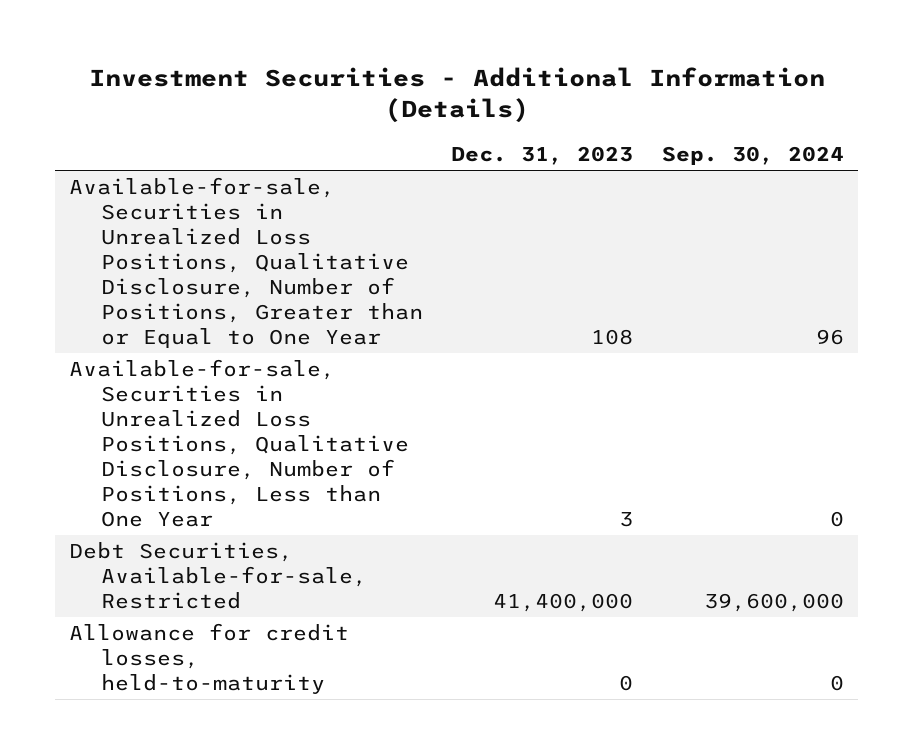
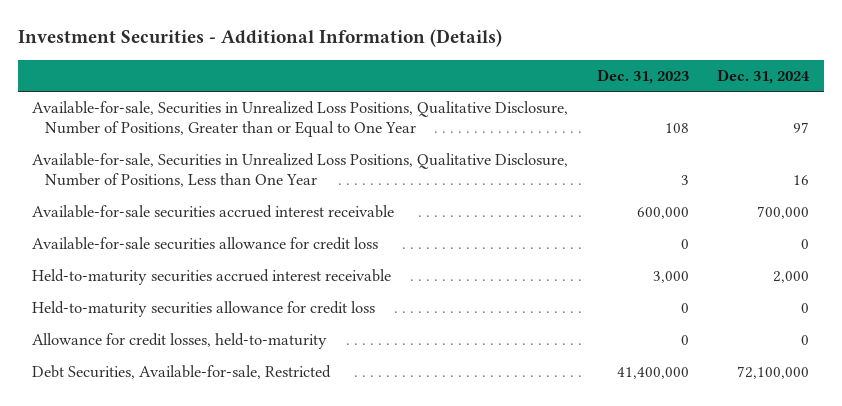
[661,145,844,165] Sep. 30, 2024 -> none
none -> [717,68,811,84] Dec. 31, 2024
none -> [32,205,395,219] Available-for-sale securities accrued interest receivable
none -> [32,237,379,251] Available-for-sale securities allowance for credit loss
none -> [32,269,392,286] Held-to-maturity securities accrued interest receivable
none -> [32,301,376,318] Held-to-maturity securities allowance for credit loss
[69,542,367,610] Debt Securities, Available-for-sale, Restricted -> [32,365,332,380] Debt Securities, Available-for-sale, Restricted

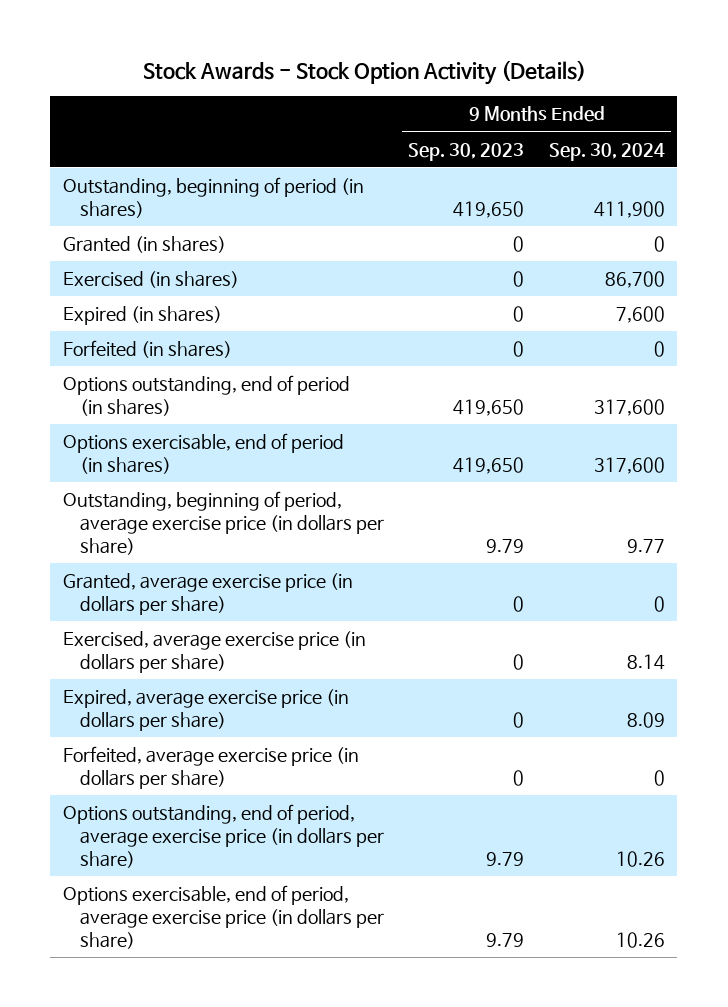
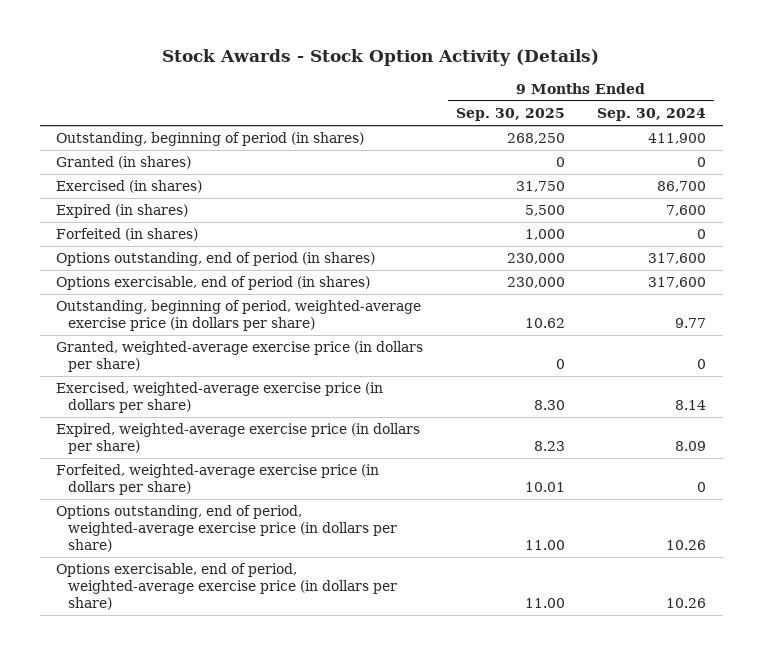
[408,142,525,161] Sep. 30, 2023 -> none
none -> [455,108,565,122] Sep. 30, 2025
[62,491,384,556] Outstanding, beginning of period, average exercise price (in dollars per share) -> [56,300,422,332] Outstanding, beginning of period, weighted-average exercise price (in dollars per share)
[62,573,353,616] Granted, average exercise price (in dollars per share) -> [56,341,424,373] Granted, weighted-average exercise price (in dollars per share)
[62,631,366,674] Exercised, average exercise price (in dollars per share) -> [56,382,384,414] Exercised, weighted-average exercise price (in dollars per share)
[62,689,349,732] Expired, average exercise price (in dollars per share) -> [56,423,421,455] Expired, weighted-average exercise price (in dollars per share)
[62,746,359,790] Forfeited, average exercise price (in dollars per share) -> [56,464,380,496] Forfeited, weighted-average exercise price (in dollars per share)
[62,804,384,869] Options outstanding, end of period, average exercise price (in dollars per share) -> [56,505,398,553] Options outstanding, end of period, weighted-average exercise price (in dollars per share)
[62,885,384,950] Options exercisable, end of period, average exercise price (in dollars per share) -> [56,563,398,611] Options exercisable, end of period, weighted-average exercise price (in dollars per share)

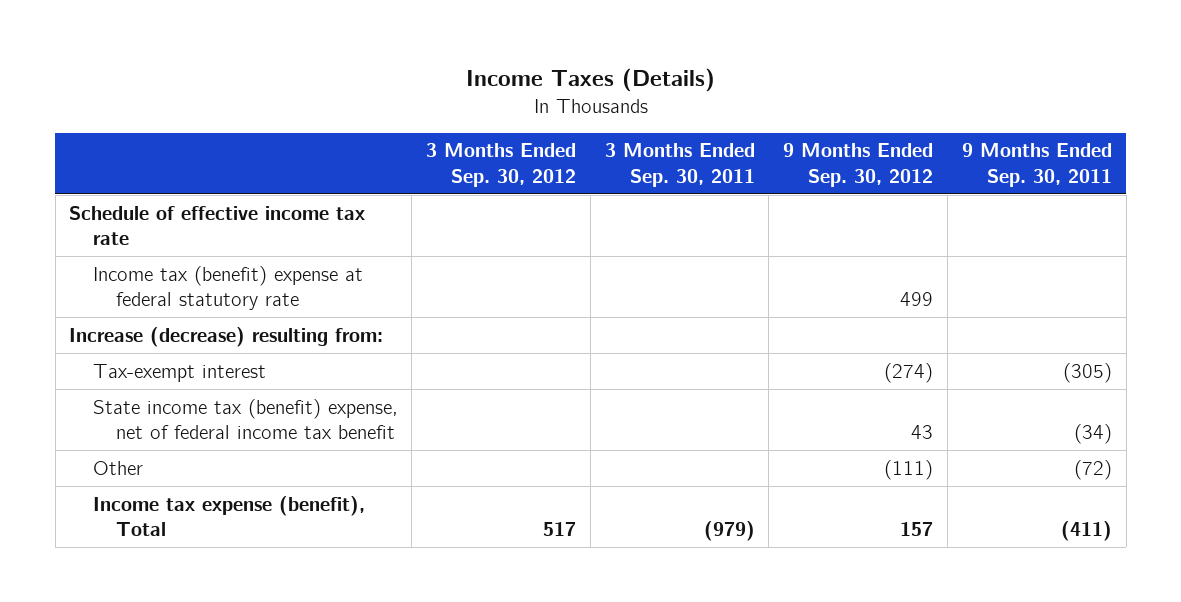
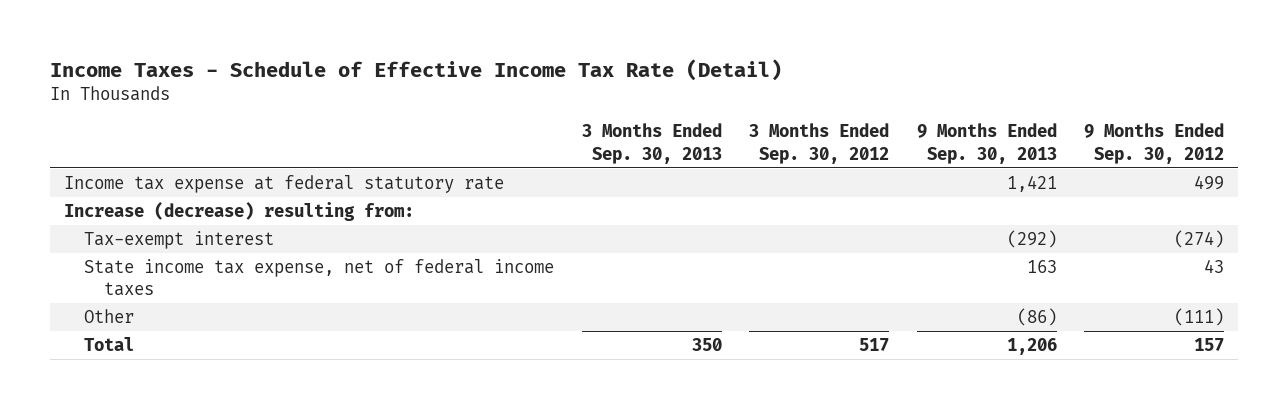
[465,67,715,92] Income Taxes (Details) -> [50,59,783,82] Income Taxes - Schedule of Effective Income Tax Rate (Detail)
[604,143,755,187] 3 Months Ended Sep. 30, 2011 -> none
[961,143,1112,187] 9 Months Ended Sep. 30, 2011 -> none
none -> [581,123,722,164] 3 Months Ended Sep. 30, 2013
none -> [916,123,1057,164] 9 Months Ended Sep. 30, 2013
[69,205,366,246] Schedule of effective income tax rate -> none
[92,265,363,311] Income tax (benefit) expense at federal statutory rate -> [64,174,505,193] Income tax expense at federal statutory rate
[92,398,398,440] State income tax (benefit) expense, net of federal income tax benefit -> [84,258,555,297] State income tax expense, net of federal income taxes
[92,495,365,537] Income tax expense (benefit), Total -> [84,336,135,351] Total

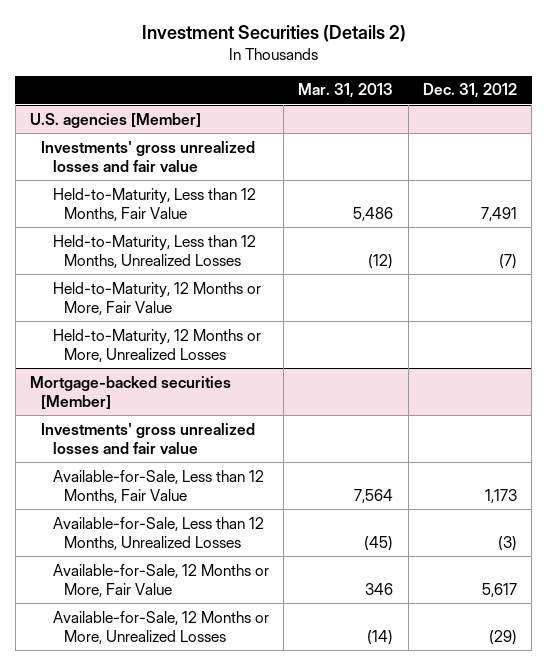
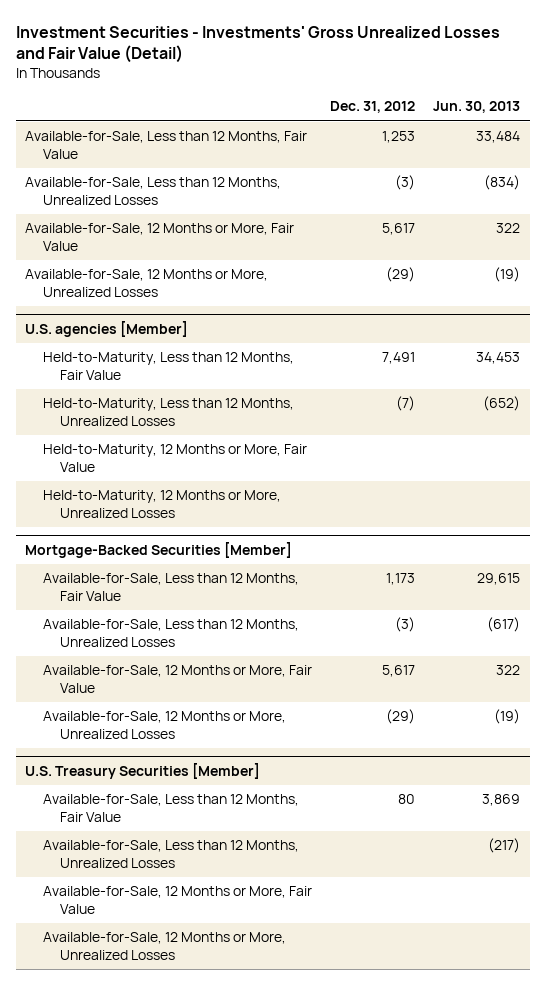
[141,25,406,43] Investment Securities (Details 2) -> [16,25,501,64] Investment Securities - Investments' Gross Unrealized Losses and Fair Value (Detail)
[298,83,394,99] Mar. 31, 2013 -> none
none -> [433,101,521,114] Jun. 30, 2013
none -> [25,131,308,159] Available-for-Sale, Less than 12 Months, Fair Value
none -> [25,177,282,205] Available-for-Sale, Less than 12 Months, Unrealized Losses
none -> [25,223,295,251] Available-for-Sale, 12 Months or More, Fair Value
none -> [25,269,269,297] Available-for-Sale, 12 Months or More, Unrealized Losses
[41,140,256,172] Investments' gross unrealized losses and fair value -> none
[41,422,256,454] Investments' gross unrealized losses and fair value -> none
[30,375,232,409] Mortgage-backed securities [Member] -> [25,542,293,559] Mortgage-Backed Securities [Member]
none -> [25,763,261,780] U.S. Treasury Securities [Member]
none -> [42,794,299,822] Available-for-Sale, Less than 12 Months, Fair Value
none -> [42,840,299,868] Available-for-Sale, Less than 12 Months, Unrealized Losses
none -> [42,886,312,914] Available-for-Sale, 12 Months or More, Fair Value
none -> [42,932,286,960] Available-for-Sale, 12 Months or More, Unrealized Losses

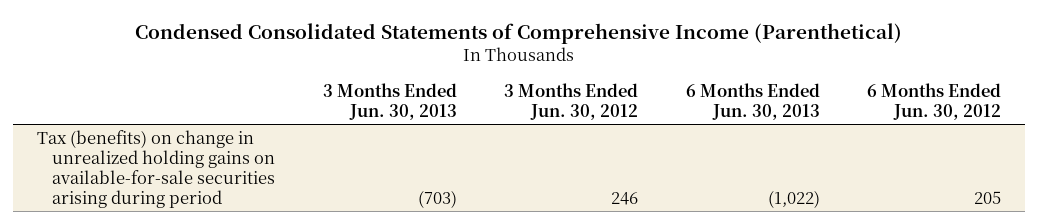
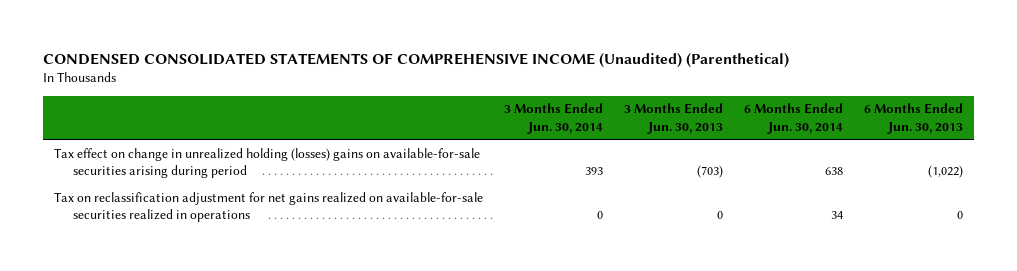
[135,22,903,44] Condensed Consolidated Statements of Comprehensive Income (Parenthetical) -> [42,52,789,68] CONDENSED CONSOLIDATED STATEMENTS OF COMPREHENSIVE INCOME (Unaudited) (Parenthetical)
[504,82,639,120] 3 Months Ended Jun. 30, 2012 -> none
[866,82,1001,120] 6 Months Ended Jun. 30, 2012 -> none
none -> [503,103,603,134] 3 Months Ended Jun. 30, 2014
none -> [744,103,844,134] 6 Months Ended Jun. 30, 2014
[37,130,276,208] Tax (benefits) on change in unrealized holding gains on available-for-sale securities arising during period -> [53,147,480,178] Tax effect on change in unrealized holding (losses) gains on available-for-sale securities arising during period
none -> [53,191,483,222] Tax on reclassification adjustment for net gains realized on available-for-sale securities realized in operations

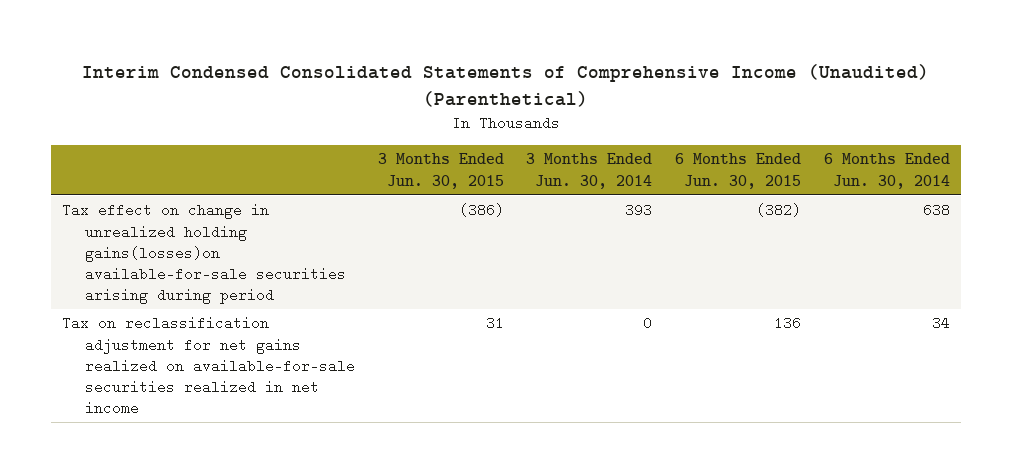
[42,52,789,68] CONDENSED CONSOLIDATED STATEMENTS OF COMPREHENSIVE INCOME (Unaudited) (Parenthetical) -> [82,63,930,107] Interim Condensed Consolidated Statements of Comprehensive Income (Unaudited) (Parenthetical)
[623,103,723,134] 3 Months Ended Jun. 30, 2013 -> none
[864,103,964,134] 6 Months Ended Jun. 30, 2013 -> none
none -> [377,153,504,189] 3 Months Ended Jun. 30, 2015
none -> [675,153,802,189] 6 Months Ended Jun. 30, 2015
[53,147,480,178] Tax effect on change in unrealized holding (losses) gains on available-for-sale securities arising during period -> [62,203,346,305] Tax effect on change in unrealized holding gains(losses)on available-for-sale securities arising during period
[53,191,483,222] Tax on reclassification adjustment for net gains realized on available-for-sale securities realized in operations -> [62,316,355,416] Tax on reclassification adjustment for net gains realized on available-for-sale securities realized in net income

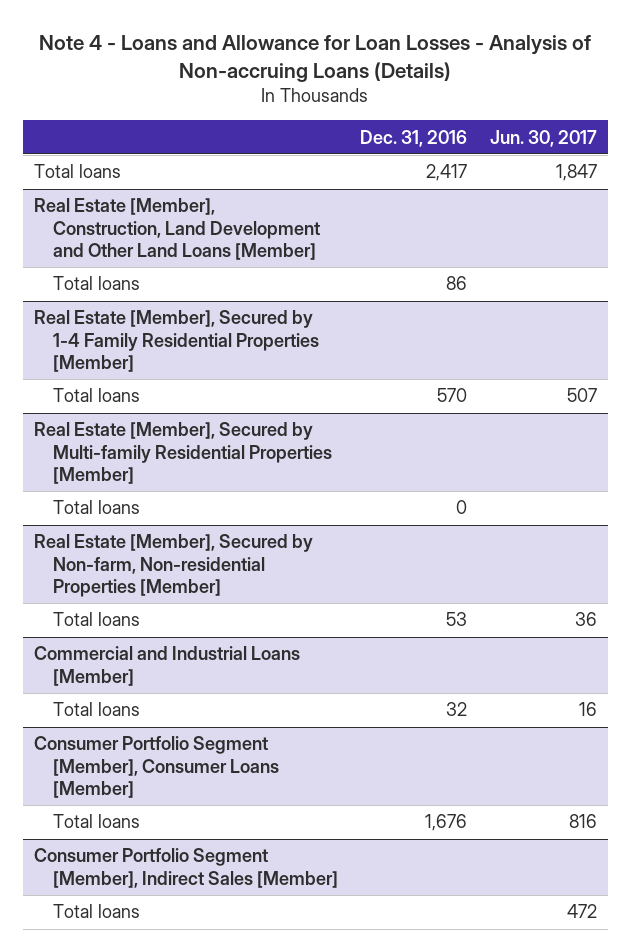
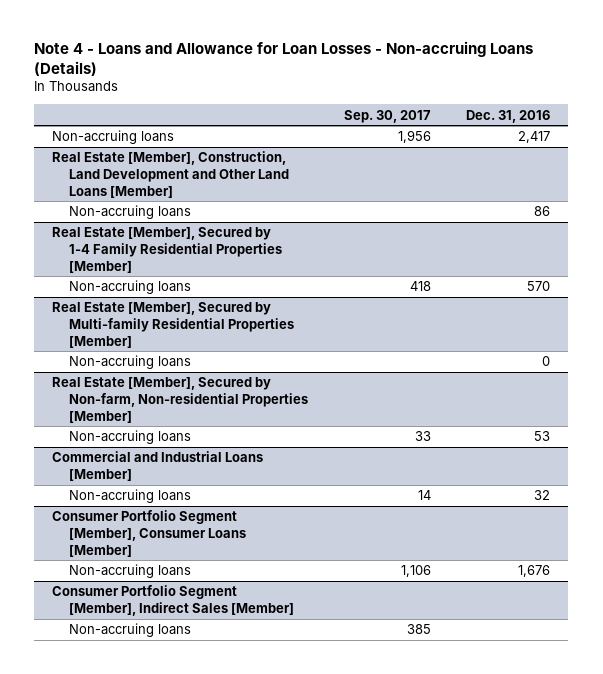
[39,35,592,83] Note 4 - Loans and Allowance for Loan Losses - Analysis of Non-accruing Loans (Details) -> [34,41,534,77] Note 4 - Loans and Allowance for Loan Losses - Non-accruing Loans (Details)
[489,129,597,147] Jun. 30, 2017 -> none
none -> [343,109,431,123] Sep. 30, 2017
[33,164,121,179] Total loans -> [52,130,175,145] Non-accruing loans
[52,276,140,291] Total loans -> [68,205,191,220] Non-accruing loans
[52,388,140,403] Total loans -> [68,280,191,295] Non-accruing loans
[52,500,140,515] Total loans -> [68,355,191,370] Non-accruing loans
[52,612,140,627] Total loans -> [68,430,191,445] Non-accruing loans
[52,702,140,717] Total loans -> [68,489,191,504] Non-accruing loans
[52,814,140,829] Total loans -> [68,564,191,579] Non-accruing loans
[52,904,140,919] Total loans -> [68,623,191,638] Non-accruing loans

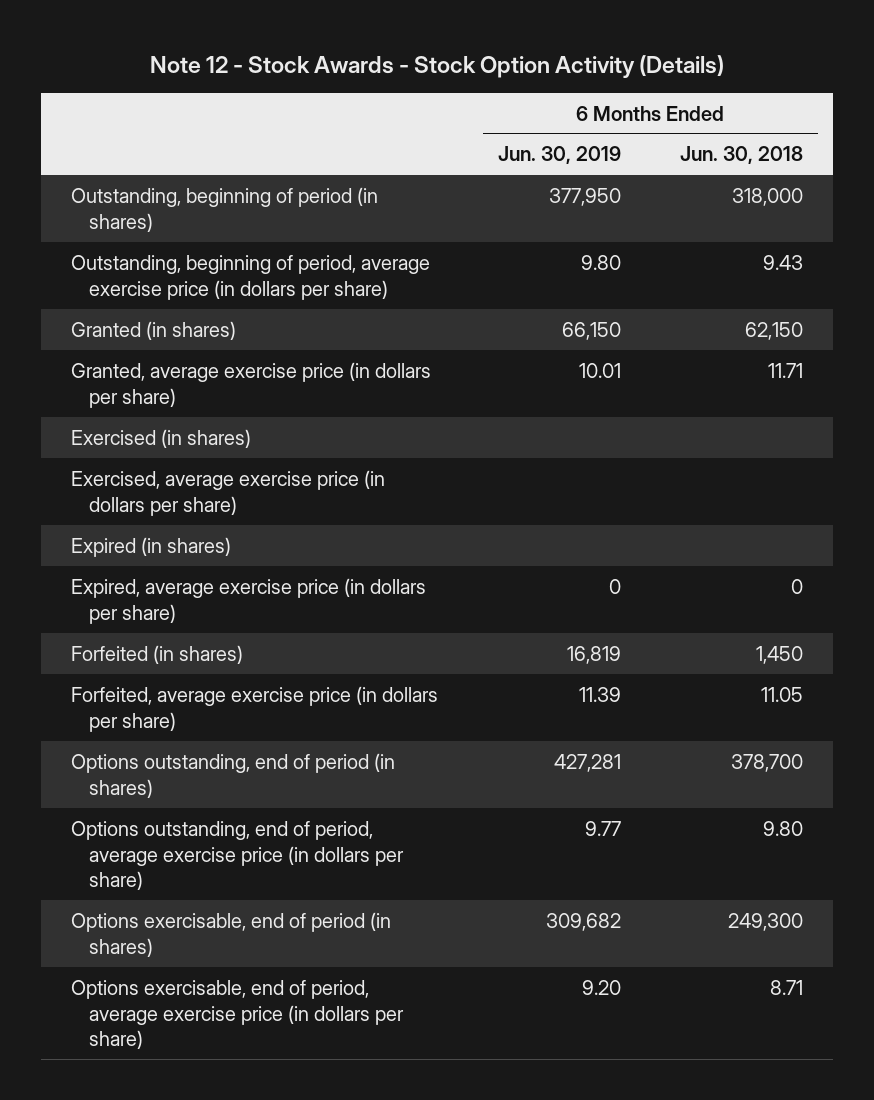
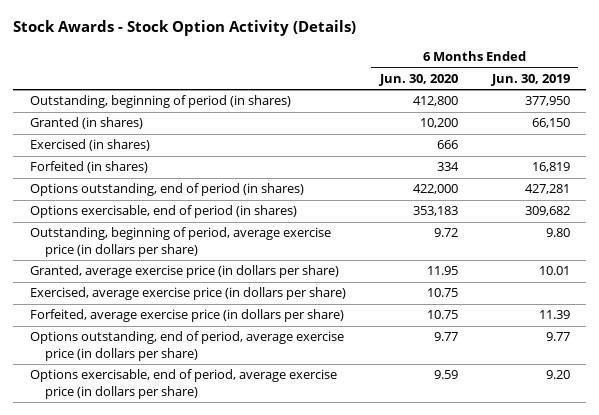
[150,54,725,78] Note 12 - Stock Awards - Stock Option Activity (Details) -> [12,20,356,37] Stock Awards - Stock Option Activity (Details)
[680,146,804,165] Jun. 30, 2018 -> none
none -> [378,73,458,86] Jun. 30, 2020
[71,536,232,557] Expired (in shares) -> none
[71,577,427,624] Expired, average exercise price (in dollars per share) -> none
[71,254,431,300] Outstanding, beginning of period, average exercise price (in dollars per share) -> [29,227,331,257] Outstanding, beginning of period, average exercise price (in dollars per share)
[71,361,432,408] Granted, average exercise price (in dollars per share) -> [29,265,339,279] Granted, average exercise price (in dollars per share)
[71,469,386,516] Exercised, average exercise price (in dollars per share) -> [29,287,346,301] Exercised, average exercise price (in dollars per share)
[71,685,439,732] Forfeited, average exercise price (in dollars per share) -> [29,309,344,323] Forfeited, average exercise price (in dollars per share)
[71,820,405,891] Options outstanding, end of period, average exercise price (in dollars per share) -> [29,331,344,361] Options outstanding, end of period, average exercise price (in dollars per share)

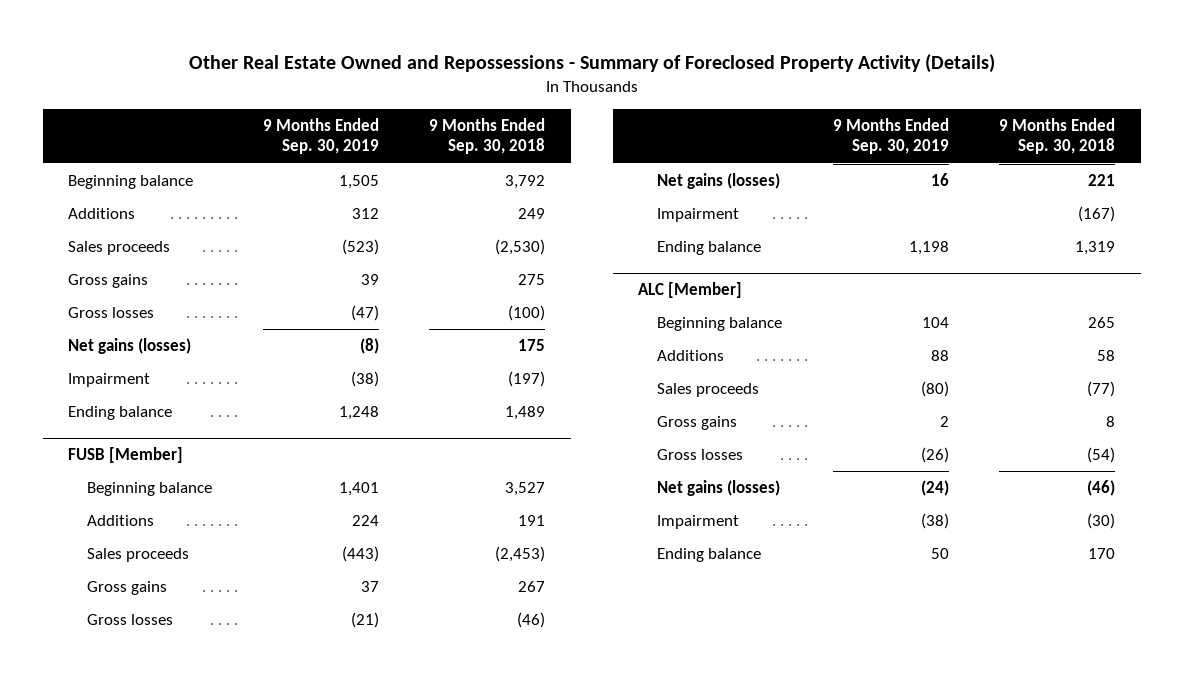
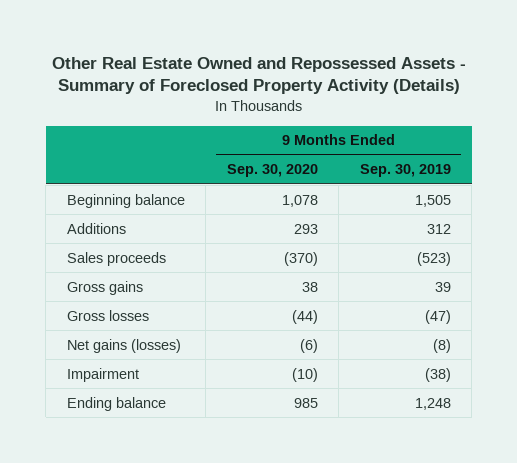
[188,54,995,74] Other Real Estate Owned and Repossessions - Summary of Foreclosed Property Activity (Details) -> [51,56,466,95] Other Real Estate Owned and Repossessed Assets - Summary of Foreclosed Property Activity (Details)
[429,118,546,155] 9 Months Ended Sep. 30, 2018 -> none
none -> [226,164,318,178] Sep. 30, 2020
[68,447,184,464] FUSB [Member] -> none
[87,482,213,497] Beginning balance -> none
[87,515,155,527] Additions -> none
[87,548,190,563] Sales proceeds -> none
[87,581,168,596] Gross gains -> none
[87,614,174,626] Gross losses -> none
[657,173,781,190] Net gains (losses) -> none
[657,208,740,223] Impairment -> none
[657,241,762,256] Ending balance -> none
[638,282,743,299] ALC [Member] -> none
[657,317,783,332] Beginning balance -> none
[657,350,725,362] Additions -> none
[657,383,760,398] Sales proceeds -> none
[657,416,738,431] Gross gains -> none
[657,449,744,461] Gross losses -> none
[657,480,781,497] Net gains (losses) -> none
[657,515,740,530] Impairment -> none
[657,548,762,563] Ending balance -> none

